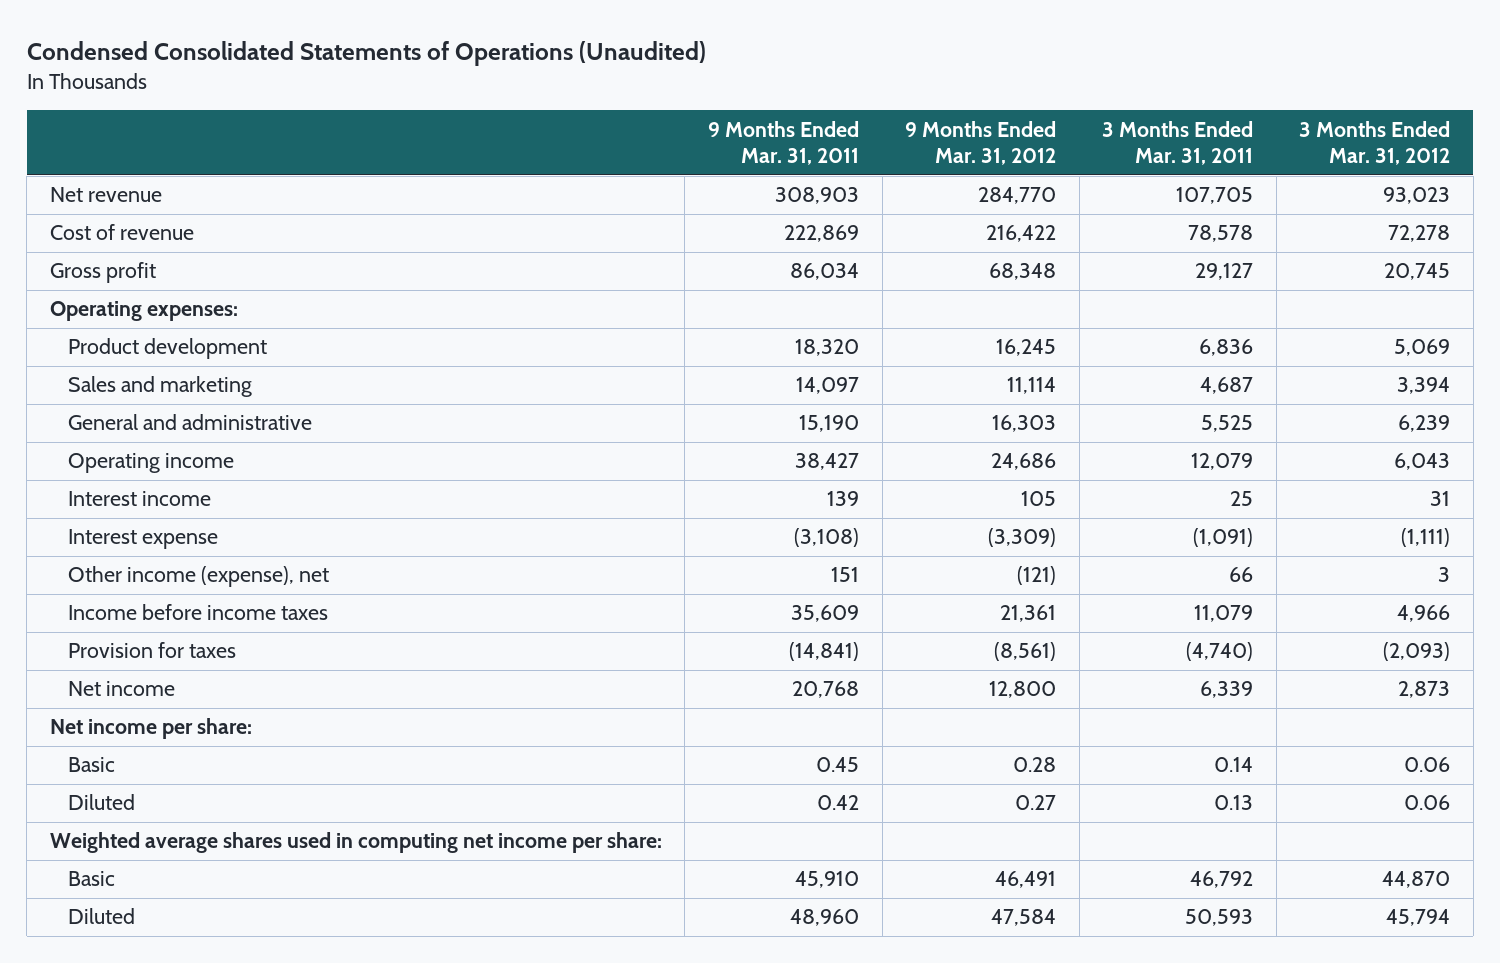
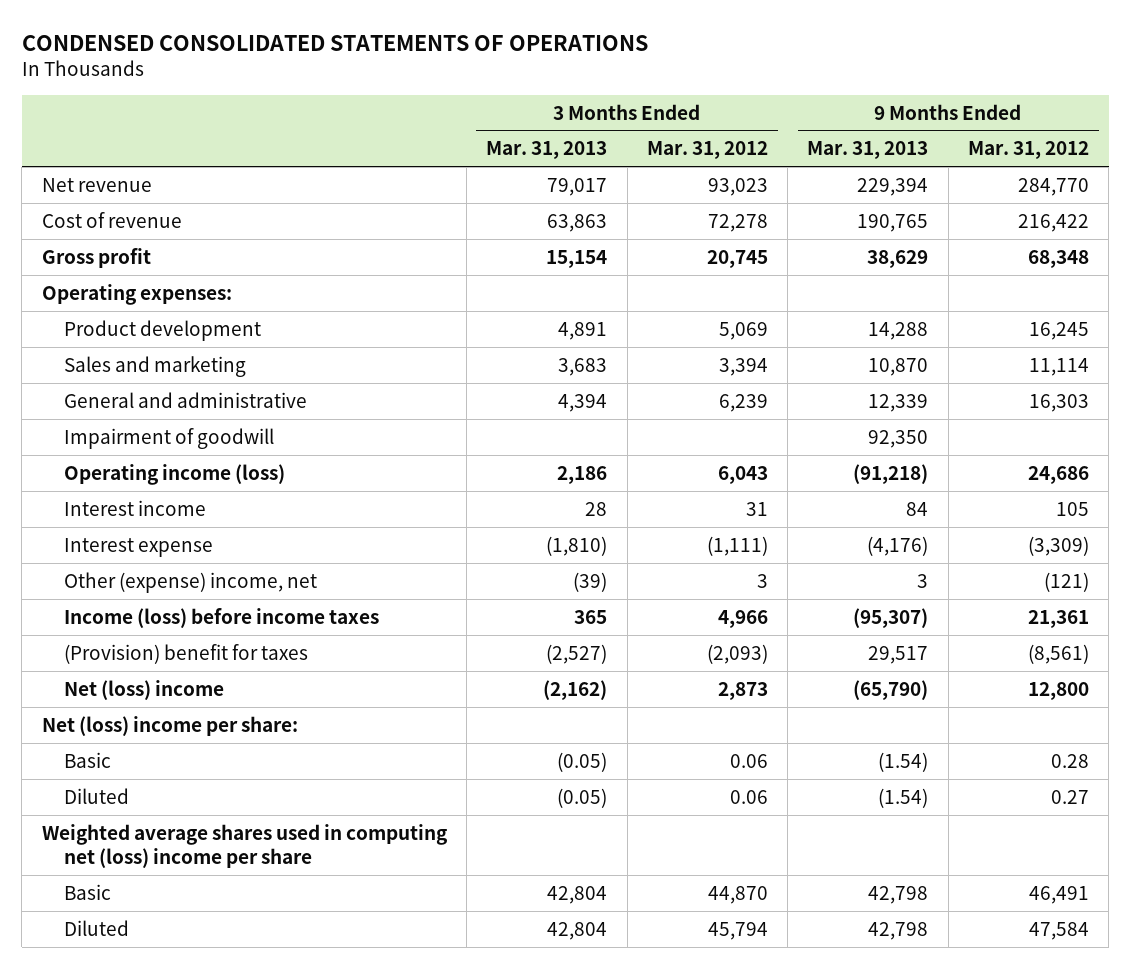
[26,41,706,67] Condensed Consolidated Statements of Operations (Unaudited) -> [21,34,648,51] CONDENSED CONSOLIDATED STATEMENTS OF OPERATIONS
[708,120,860,166] 9 Months Ended Mar. 31, 2011 -> none
[1102,120,1254,166] 3 Months Ended Mar. 31, 2011 -> none
none -> [486,141,608,160] Mar. 31, 2013
none -> [807,141,929,160] Mar. 31, 2013
none -> [63,427,274,449] Impairment of goodwill
[67,453,234,474] Operating income -> [63,463,285,485] Operating income (loss)
[67,566,329,588] Other income (expense), net -> [63,571,317,593] Other (expense) income, net
[67,604,328,621] Income before income taxes -> [63,607,379,628] Income (loss) before income taxes
[67,642,236,659] Provision for taxes -> [63,643,308,664] (Provision) benefit for taxes
[67,681,175,697] Net income -> [63,679,224,700] Net (loss) income
[49,718,252,740] Net income per share: -> [41,715,298,736] Net (loss) income per share:
[49,832,662,854] Weighted average shares used in computing net income per share: -> [41,823,448,868] Weighted average shares used in computing net (loss) income per share

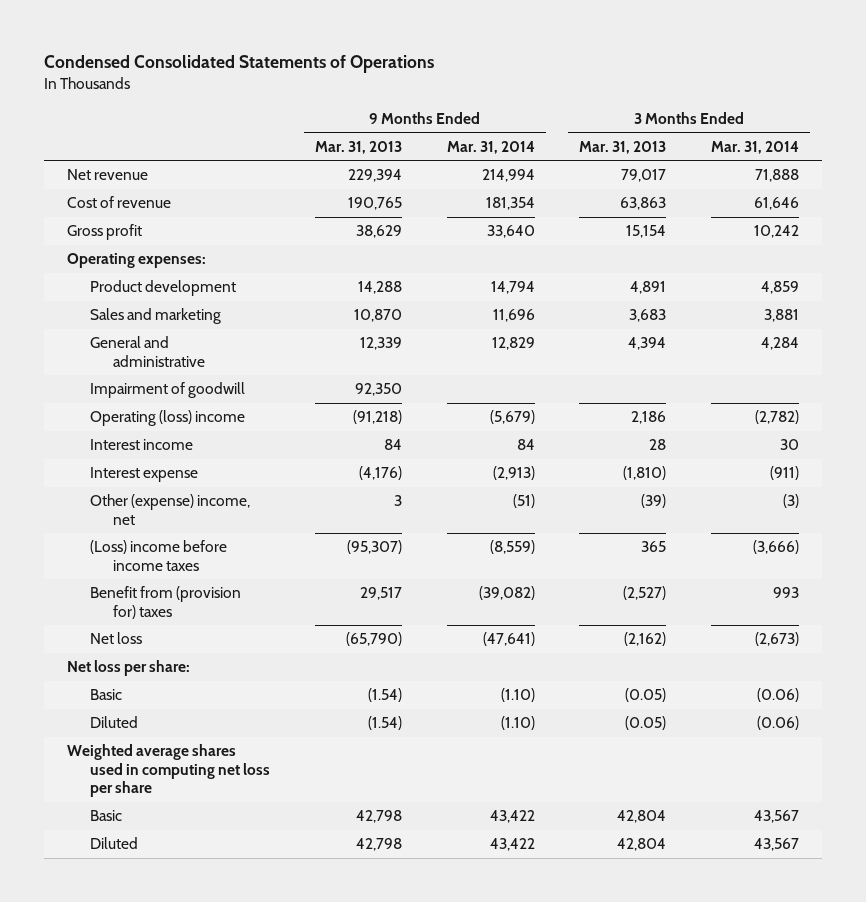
[21,34,648,51] CONDENSED CONSOLIDATED STATEMENTS OF OPERATIONS -> [44,55,435,74] Condensed Consolidated Statements of Operations
[646,141,768,160] Mar. 31, 2012 -> none
[968,141,1090,160] Mar. 31, 2012 -> none
none -> [446,140,535,154] Mar. 31, 2014
none -> [711,140,800,154] Mar. 31, 2014
[63,463,285,485] Operating income (loss) -> [89,410,245,427] Operating (loss) income
[63,607,379,628] Income (loss) before income taxes -> [89,540,227,571] (Loss) income before income taxes
[63,643,308,664] (Provision) benefit for taxes -> [89,586,241,619] Benefit from (provision for) taxes
[63,679,224,700] Net (loss) income -> [89,632,142,645] Net loss
[41,715,298,736] Net (loss) income per share: -> [66,660,190,677] Net loss per share:
[41,823,448,868] Weighted average shares used in computing net (loss) income per share -> [66,744,270,798] Weighted average shares used in computing net loss per share

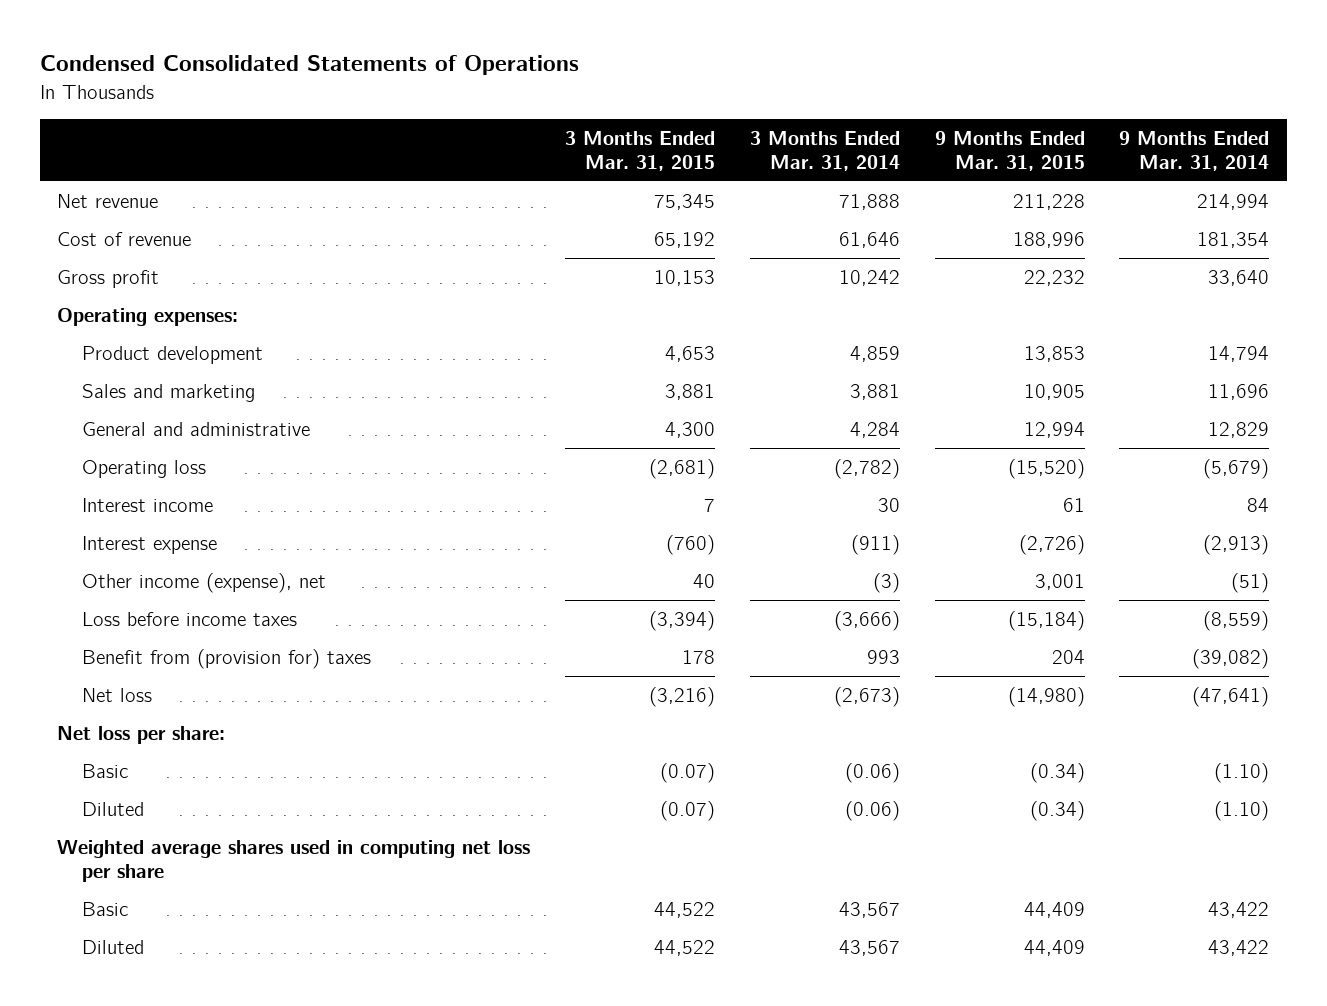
[314,140,402,154] Mar. 31, 2013 -> none
[579,140,667,154] Mar. 31, 2013 -> none
none -> [565,130,716,171] 3 Months Ended Mar. 31, 2015
none -> [934,130,1085,171] 9 Months Ended Mar. 31, 2015
[89,382,245,399] Impairment of goodwill -> none
[89,410,245,427] Operating (loss) income -> [82,459,207,478] Operating loss
[89,494,250,525] Other (expense) income, net -> [82,572,327,593] Other income (expense), net
[89,540,227,571] (Loss) income before income taxes -> [82,611,298,626] Loss before income taxes

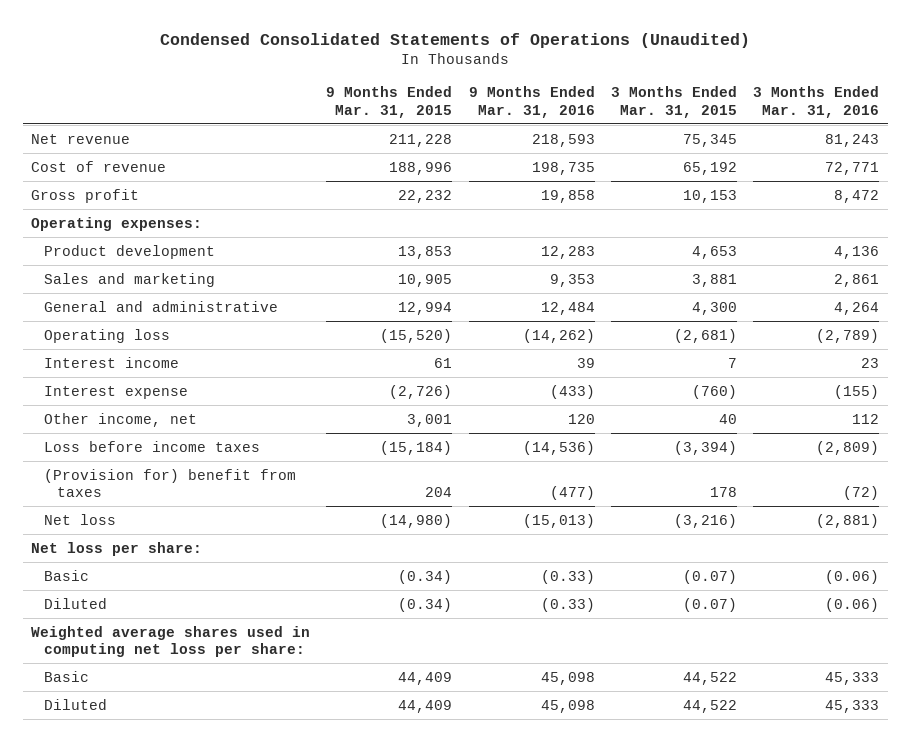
[40,55,580,76] Condensed Consolidated Statements of Operations -> [160,32,751,48] Condensed Consolidated Statements of Operations (Unaudited)
[749,130,900,171] 3 Months Ended Mar. 31, 2014 -> none
[1119,130,1270,171] 9 Months Ended Mar. 31, 2014 -> none
none -> [468,85,595,118] 9 Months Ended Mar. 31, 2016
none -> [753,85,880,118] 3 Months Ended Mar. 31, 2016
[82,572,327,593] Other income (expense), net -> [43,412,197,427] Other income, net
[82,648,372,669] Benefit from (provision for) taxes -> [43,468,296,498] (Provision for) benefit from taxes
[57,839,531,883] Weighted average shares used in computing net loss per share -> [30,625,310,658] Weighted average shares used in computing net loss per share:

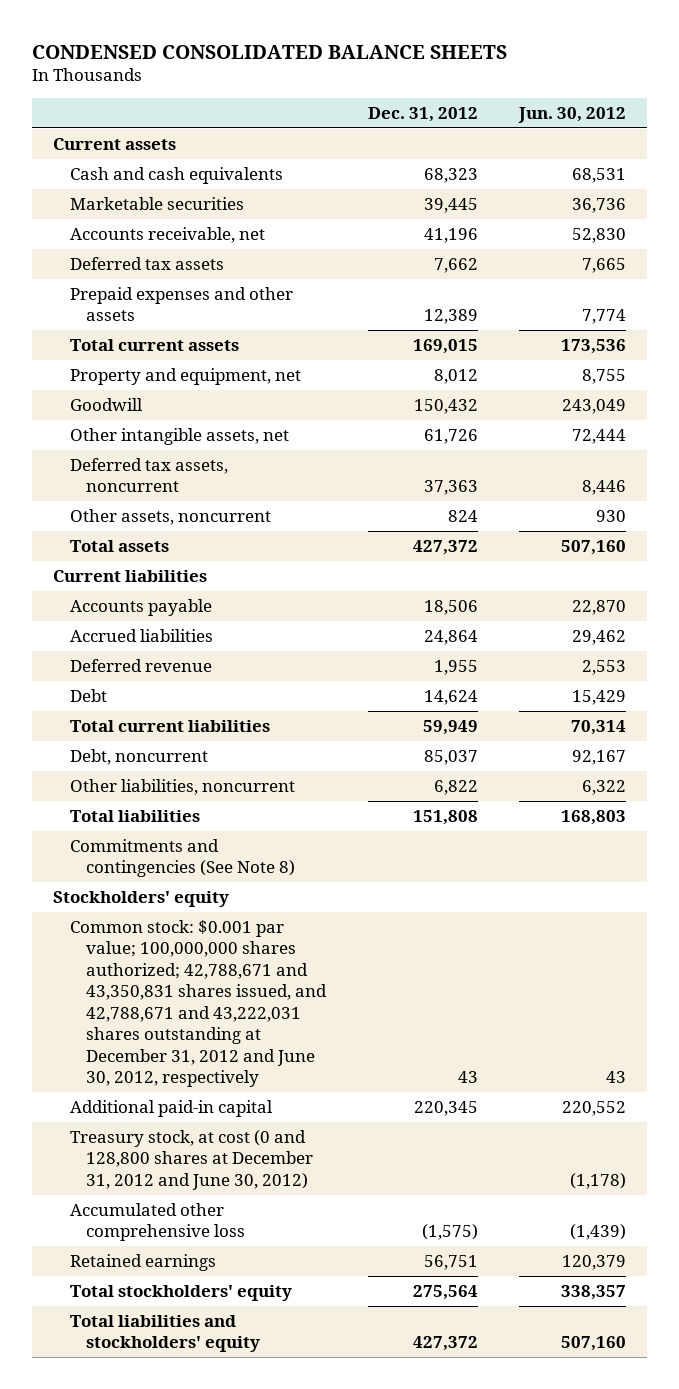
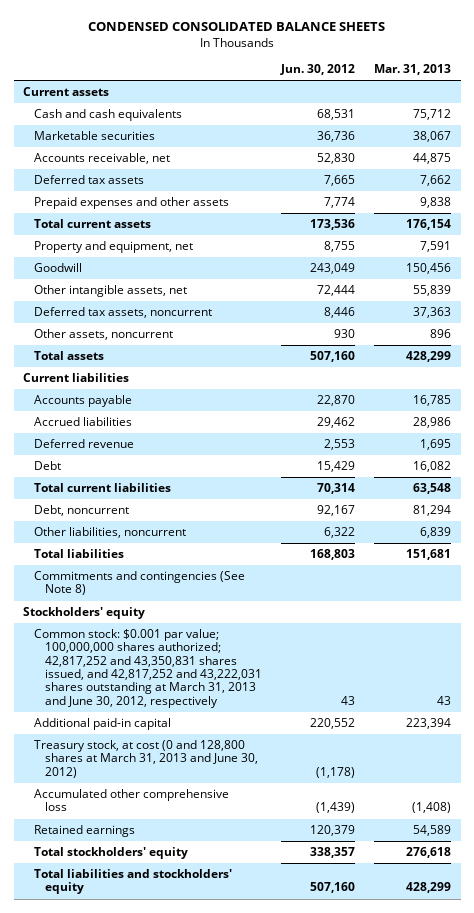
[367,107,478,123] Dec. 31, 2012 -> none
none -> [374,64,452,76] Mar. 31, 2013
[69,919,328,1088] Common stock: $0.001 par value; 100,000,000 shares authorized; 42,788,671 and 43,350,831 shares issued, and 42,788,671 and 43,222,031 shares outstanding at December 31, 2012 and June 30, 2012, respectively -> [34,629,262,708] Common stock: $0.001 par value; 100,000,000 shares authorized; 42,817,252 and 43,350,831 shares issued, and 42,817,252 and 43,222,031 shares outstanding at March 31, 2013 and June 30, 2012, respectively
[69,1129,314,1190] Treasury stock, at cost (0 and 128,800 shares at December 31, 2012 and June 30, 2012) -> [34,740,258,778] Treasury stock, at cost (0 and 128,800 shares at March 31, 2013 and June 30, 2012)

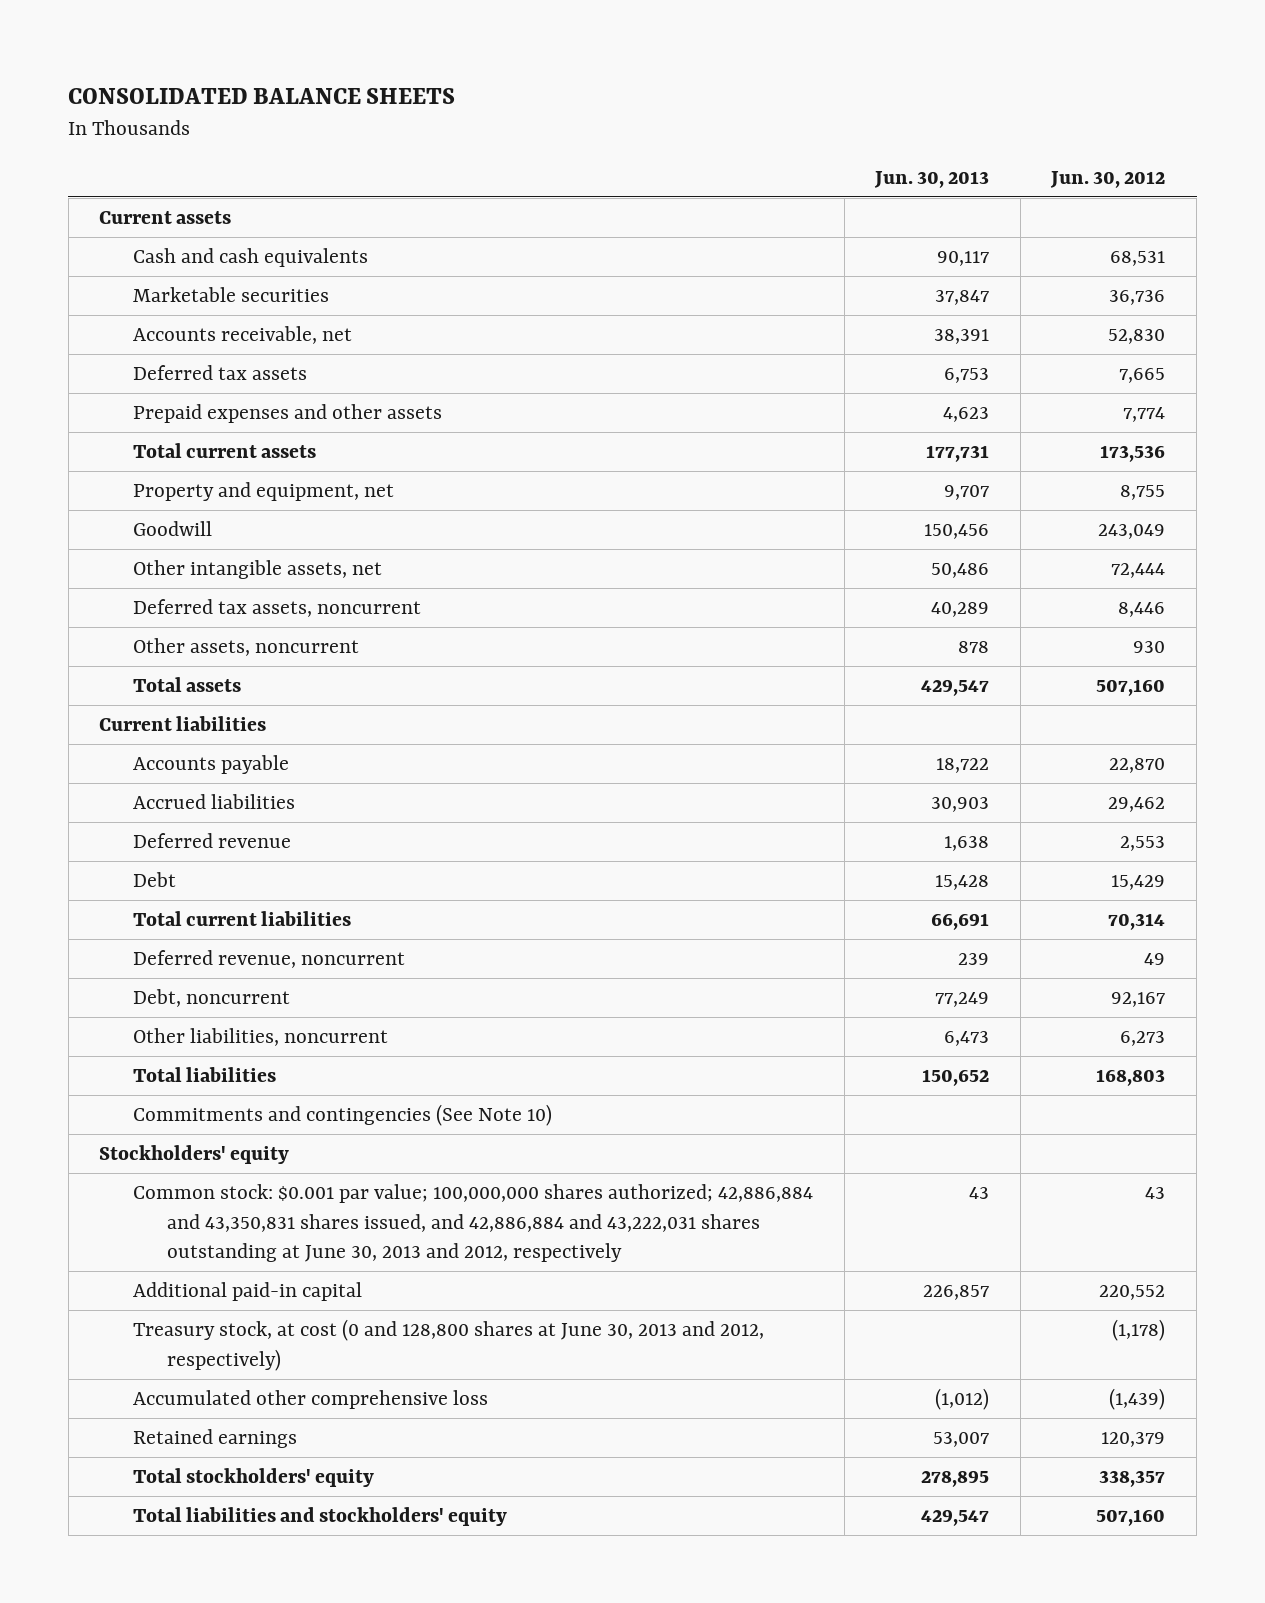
[88,22,386,32] CONDENSED CONSOLIDATED BALANCE SHEETS -> [68,87,456,104] CONSOLIDATED BALANCE SHEETS
[374,64,452,76] Mar. 31, 2013 -> none
none -> [874,170,990,188] Jun. 30, 2013
none -> [132,950,405,969] Deferred revenue, noncurrent
[323,527,355,539] 6,322 -> [1120,1031,1166,1047] 6,273
[34,571,246,596] Commitments and contingencies (See Note 8) -> [132,1104,552,1127] Commitments and contingencies (See Note 10)
[34,629,262,708] Common stock: $0.001 par value; 100,000,000 shares authorized; 42,817,252 and 43,350,831 shares issued, and 42,817,252 and 43,222,031 shares outstanding at March 31, 2013 and June 30, 2012, respectively -> [132,1184,813,1263] Common stock: $0.001 par value; 100,000,000 shares authorized; 42,886,884 and 43,350,831 shares issued, and 42,886,884 and 43,222,031 shares outstanding at June 30, 2013 and 2012, respectively
[34,740,258,778] Treasury stock, at cost (0 and 128,800 shares at March 31, 2013 and June 30, 2012) -> [132,1319,764,1371] Treasury stock, at cost (0 and 128,800 shares at June 30, 2013 and 2012, respectively)

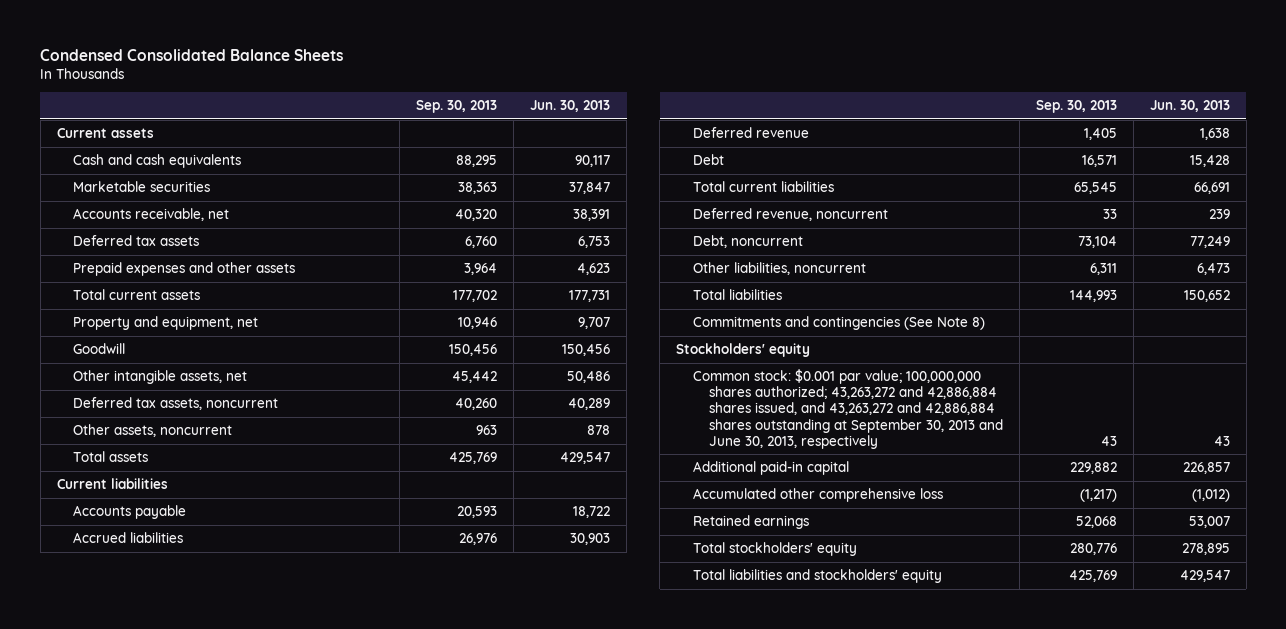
[68,87,456,104] CONSOLIDATED BALANCE SHEETS -> [40,48,344,61] Condensed Consolidated Balance Sheets
[1050,170,1166,188] Jun. 30, 2012 -> none
none -> [416,100,498,114] Sep. 30, 2013
[132,1104,552,1127] Commitments and contingencies (See Note 10) -> [692,316,985,331] Commitments and contingencies (See Note 8)
[132,1184,813,1263] Common stock: $0.001 par value; 100,000,000 shares authorized; 42,886,884 and 43,350,831 shares issued, and 42,886,884 and 43,222,031 shares outstanding at June 30, 2013 and 2012, respectively -> [692,369,1003,449] Common stock: $0.001 par value; 100,000,000 shares authorized; 43,263,272 and 42,886,884 shares issued, and 43,263,272 and 42,886,884 shares outstanding at September 30, 2013 and June 30, 2013, respectively
[132,1319,764,1371] Treasury stock, at cost (0 and 128,800 shares at June 30, 2013 and 2012, respectively) -> none

